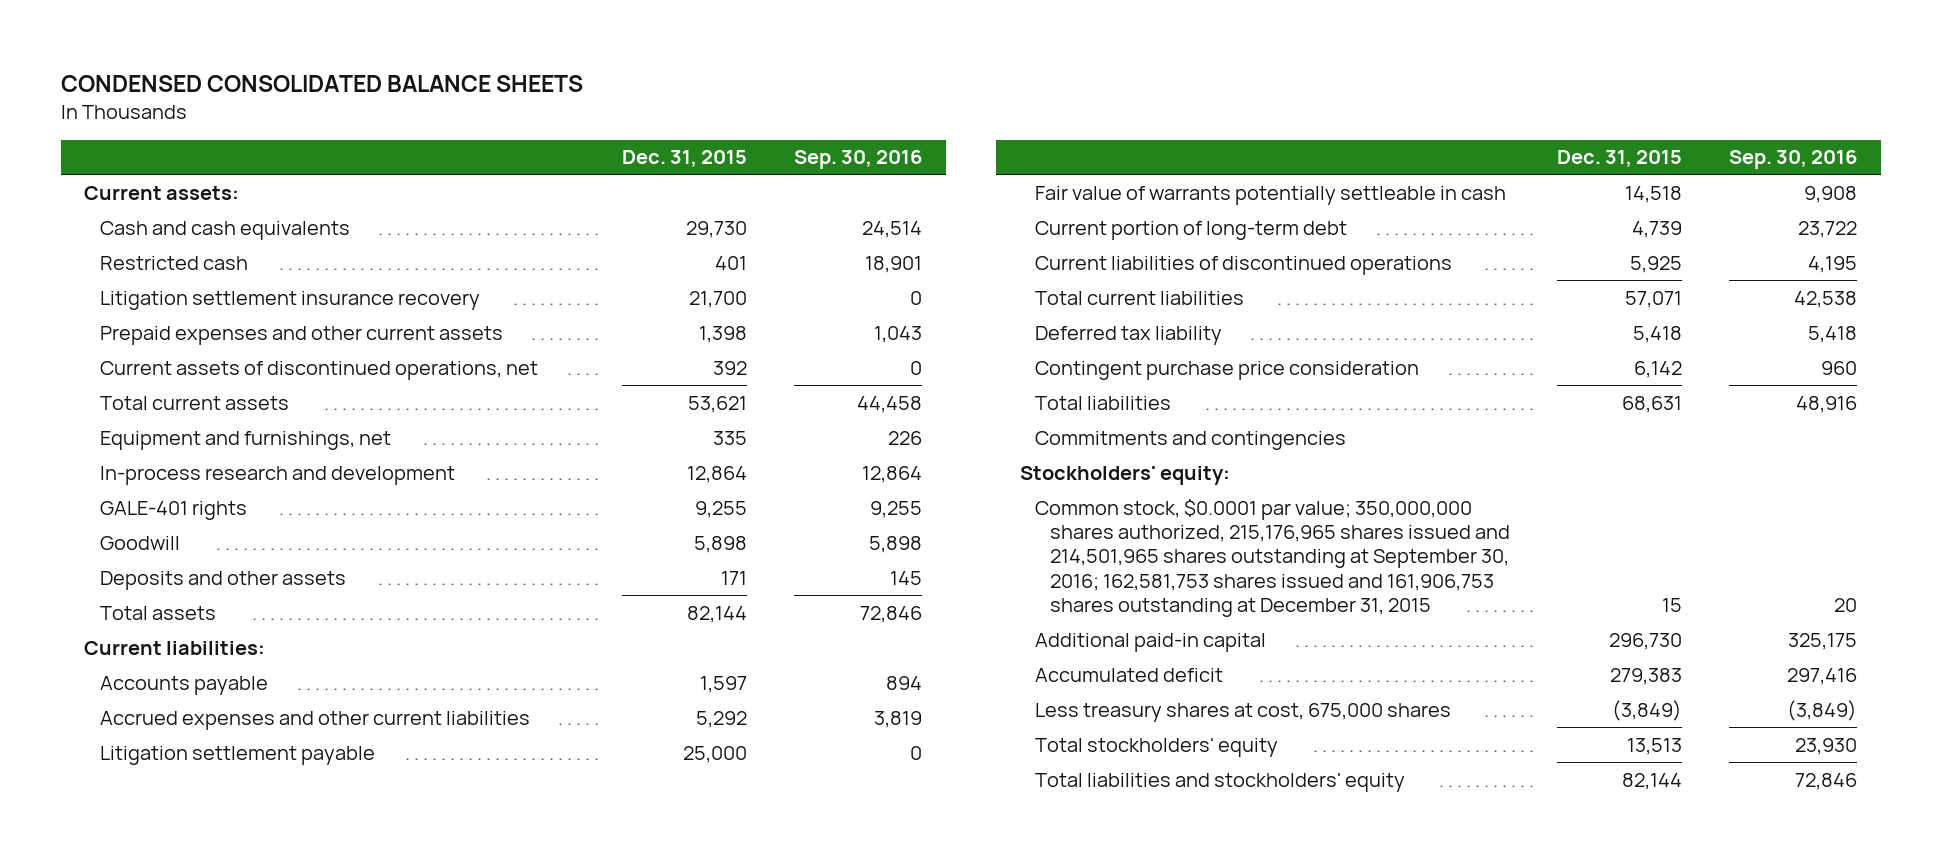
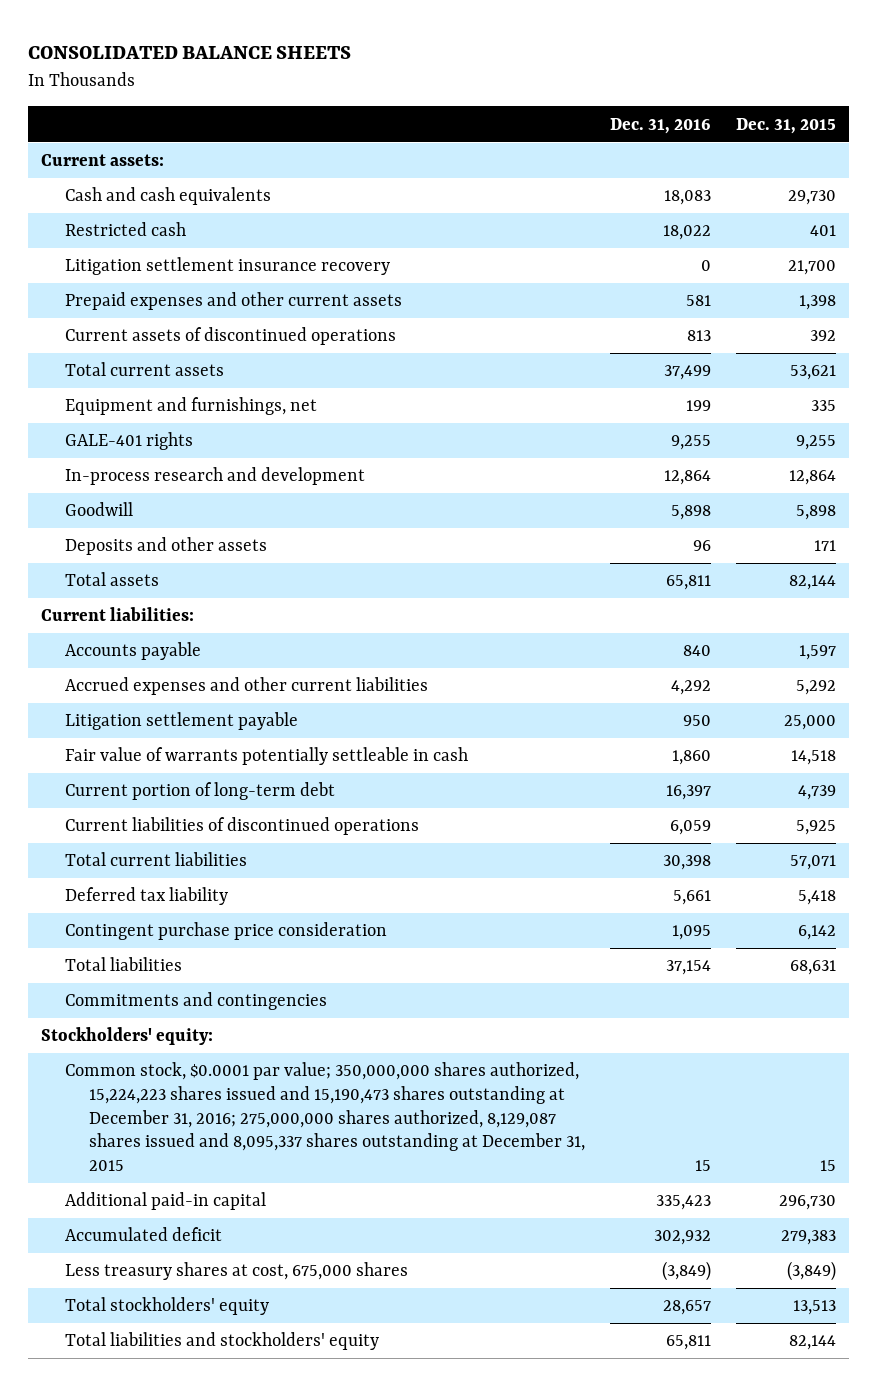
[60,75,583,93] CONDENSED CONSOLIDATED BALANCE SHEETS -> [28,46,352,60] CONSOLIDATED BALANCE SHEETS
[794,150,923,170] Sep. 30, 2016 -> none
none -> [610,117,712,134] Dec. 31, 2016
[99,360,538,380] Current assets of discontinued operations, net -> [64,327,396,346] Current assets of discontinued operations
[99,465,455,485] In-process research and development -> [64,467,365,486] In-process research and development
[1035,498,1511,617] Common stock, $0.0001 par value; 350,000,000 shares authorized, 215,176,965 shares issued and 214,501,965 shares outstanding at September 30, 2016; 162,581,753 shares issued and 161,906,753 shares outstanding at December 31, 2015 -> [64,1062,586,1171] Common stock, $0.0001 par value; 350,000,000 shares authorized, 15,224,223 shares issued and 15,190,473 shares outstanding at December 31, 2016; 275,000,000 shares authorized, 8,129,087 shares issued and 8,095,337 shares outstanding at December 31, 2015

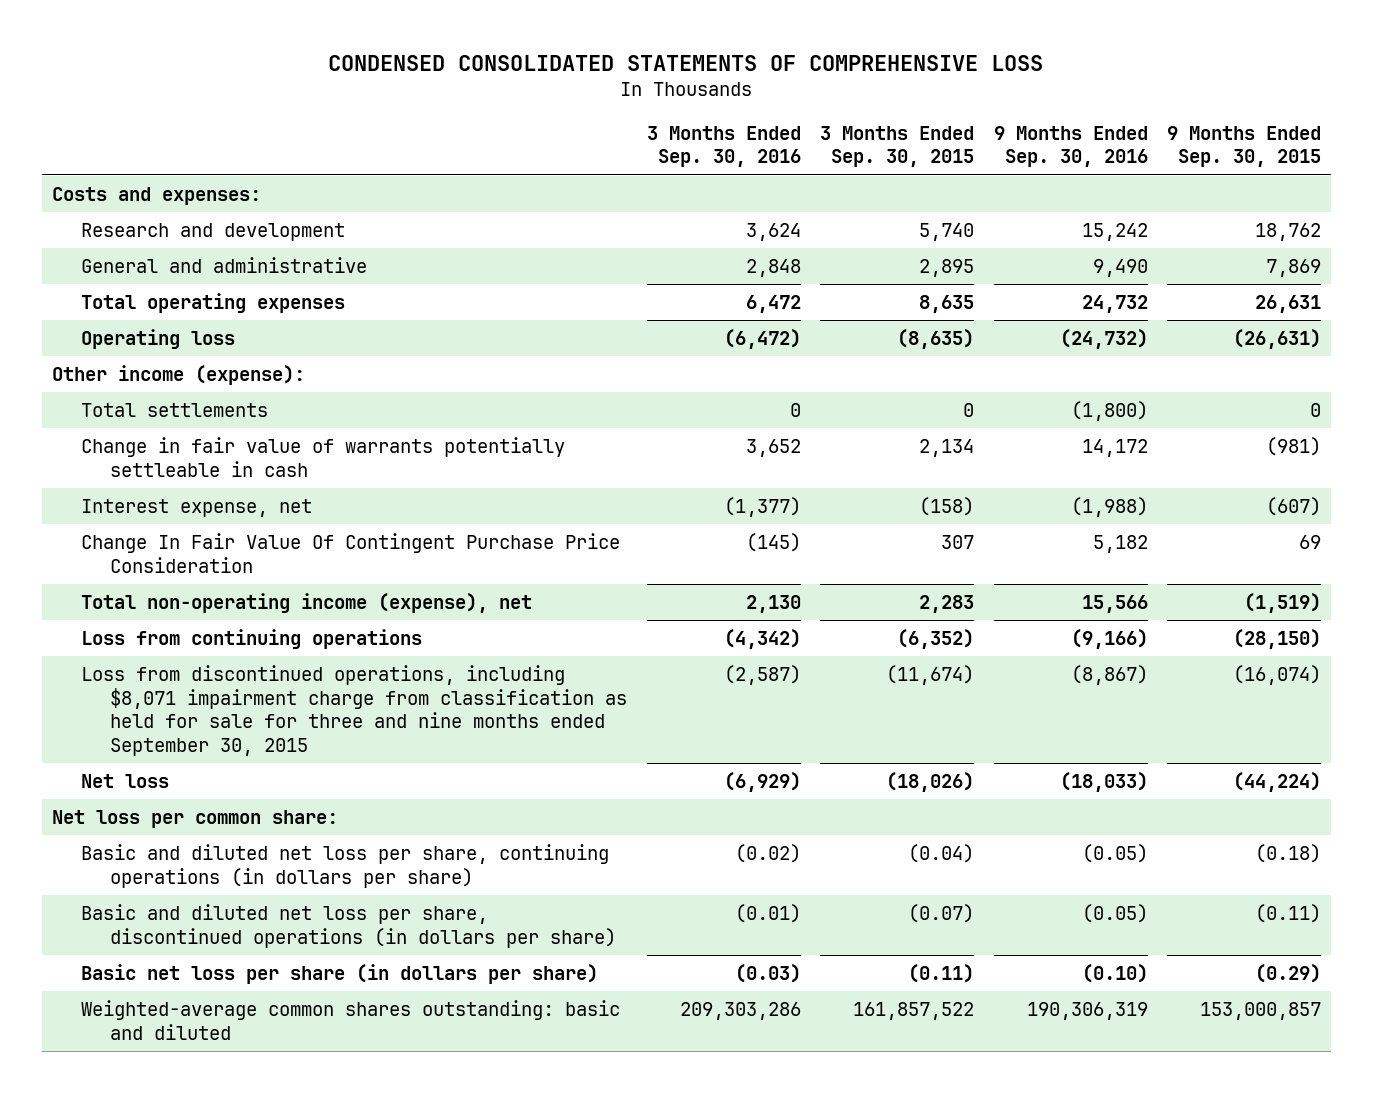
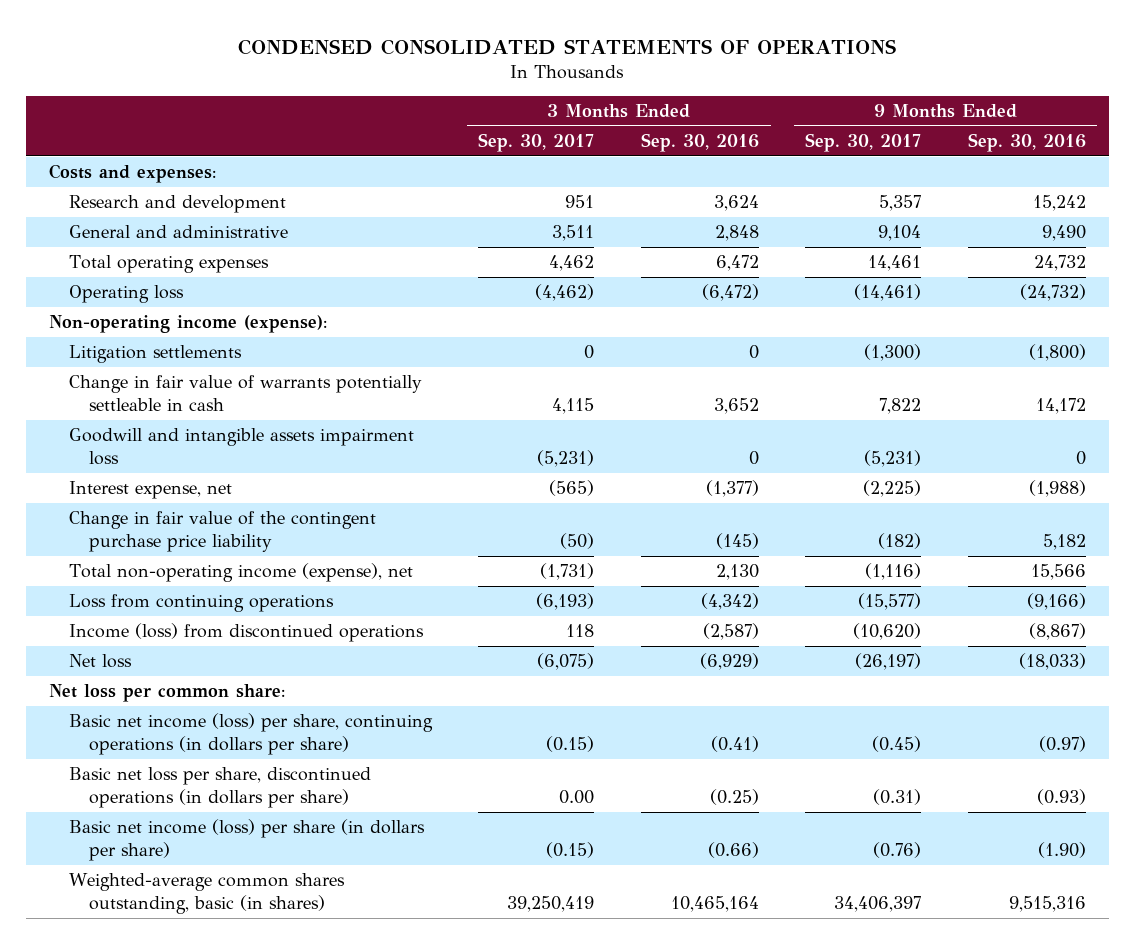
[328,54,1044,71] CONDENSED CONSOLIDATED STATEMENTS OF COMPREHENSIVE LOSS -> [238,38,897,55] CONDENSED CONSOLIDATED STATEMENTS OF OPERATIONS
[820,125,975,168] 3 Months Ended Sep. 30, 2015 -> none
[1167,125,1322,168] 9 Months Ended Sep. 30, 2015 -> none
none -> [478,133,595,153] Sep. 30, 2017
none -> [805,133,922,153] Sep. 30, 2017
[51,364,305,385] Other income (expense): -> [49,315,328,334] Non-operating income (expense):
[80,402,268,417] Total settlements -> [69,345,243,364] Litigation settlements
none -> [69,428,415,466] Goodwill and intangible assets impairment loss
[80,532,620,573] Change In Fair Value Of Contingent Purchase Price Consideration -> [69,511,377,553] Change in fair value of the contingent purchase price liability
[80,664,628,756] Loss from discontinued operations, including $8,071 impairment charge from classification as held for sale for three and nine months ended September 30, 2015 -> [69,623,425,643] Income (loss) from discontinued operations
[80,843,609,888] Basic and diluted net loss per share, continuing operations (in dollars per share) -> [69,713,434,756] Basic net income (loss) per share, continuing operations (in dollars per share)
[734,843,801,863] (0.02) -> [710,736,759,753] (0.41)
[1081,843,1148,863] (0.05) -> [1038,736,1086,753] (0.97)
[80,903,617,948] Basic and diluted net loss per share, discontinued operations (in dollars per share) -> [69,767,372,809] Basic net loss per share, discontinued operations (in dollars per share)
[734,903,801,923] (0.01) -> [709,789,759,806] (0.25)
[1081,903,1148,923] (0.05) -> [1036,789,1086,806] (0.93)
[80,963,598,984] Basic net loss per share (in dollars per share) -> [69,819,426,862] Basic net income (loss) per share (in dollars per share)
[734,963,801,983] (0.03) -> [707,842,759,859] (0.66)
[1081,963,1148,983] (0.10) -> [1037,842,1086,859] (1.90)
[80,999,620,1040] Weighted-average common shares outstanding: basic and diluted -> [69,873,346,915] Weighted-average common shares outstanding, basic (in shares)
[679,1001,801,1020] 209,303,286 -> [670,896,759,913] 10,465,164
[1026,1001,1148,1020] 190,306,319 -> [1008,896,1086,913] 9,515,316

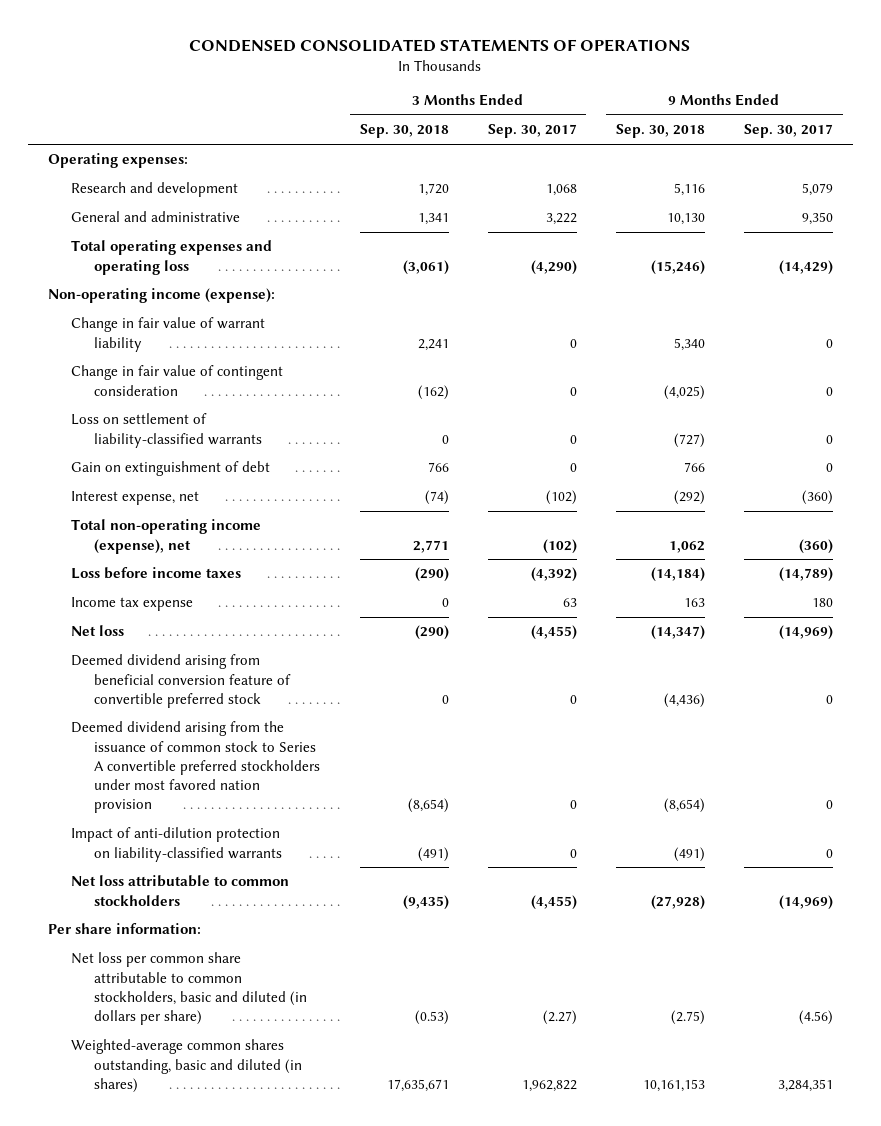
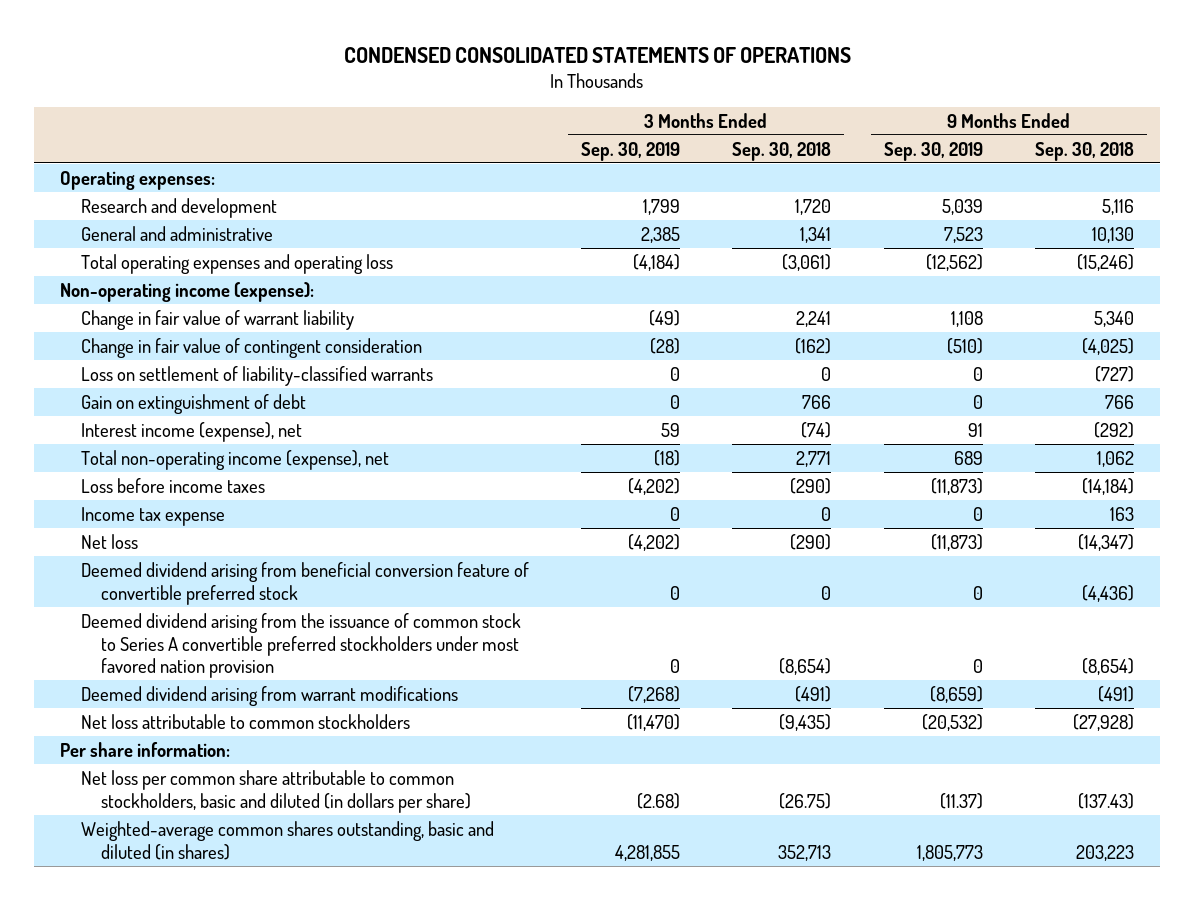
[487,124,577,139] Sep. 30, 2017 -> none
[743,124,833,139] Sep. 30, 2017 -> none
none -> [581,141,681,161] Sep. 30, 2019
none -> [883,141,983,161] Sep. 30, 2019
[70,491,199,506] Interest expense, net -> [80,421,302,442] Interest income (expense), net
[70,827,283,862] Impact of anti-dilution protection on liability-classified warrants -> [80,685,458,706] Deemed dividend arising from warrant modifications
[414,1009,449,1025] (0.53) -> [779,792,832,809] (26.75)
[670,1009,705,1025] (2.75) -> [1077,792,1134,809] (137.43)
[386,1078,449,1092] 17,635,671 -> [778,844,832,861] 352,713
[642,1078,705,1092] 10,161,153 -> [1075,844,1134,861] 203,223

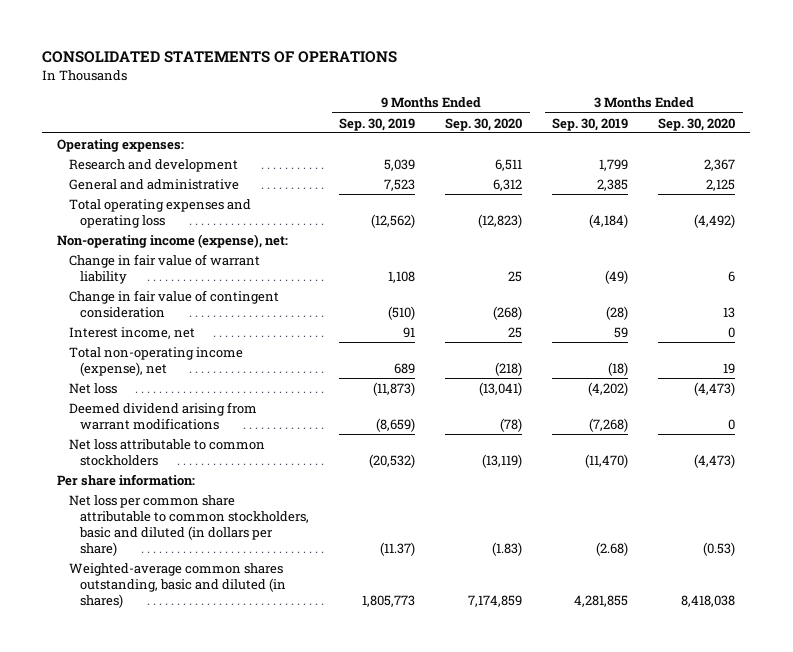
[344,47,852,64] CONDENSED CONSOLIDATED STATEMENTS OF OPERATIONS -> [42,51,398,64] CONSOLIDATED STATEMENTS OF OPERATIONS
[732,141,832,161] Sep. 30, 2018 -> none
[1034,141,1134,161] Sep. 30, 2018 -> none
none -> [445,117,523,131] Sep. 30, 2020
none -> [658,117,736,131] Sep. 30, 2020
[60,281,315,302] Non-operating income (expense): -> [57,233,289,248] Non-operating income (expense), net:
[80,365,433,386] Loss on settlement of liability-classified warrants -> none
[80,393,306,414] Gain on extinguishment of debt -> none
[80,421,302,442] Interest income (expense), net -> [68,326,195,339] Interest income, net
[80,477,265,493] Loss before income taxes -> none
[80,506,225,526] Income tax expense -> none
[80,561,529,605] Deemed dividend arising from beneficial conversion feature of convertible preferred stock -> none
[80,612,521,679] Deemed dividend arising from the issuance of common stock to Series A convertible preferred stockholders under most favored nation provision -> none

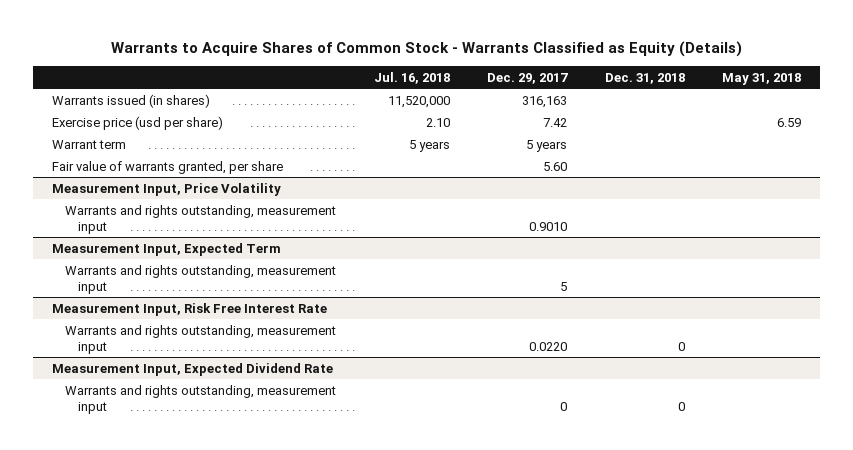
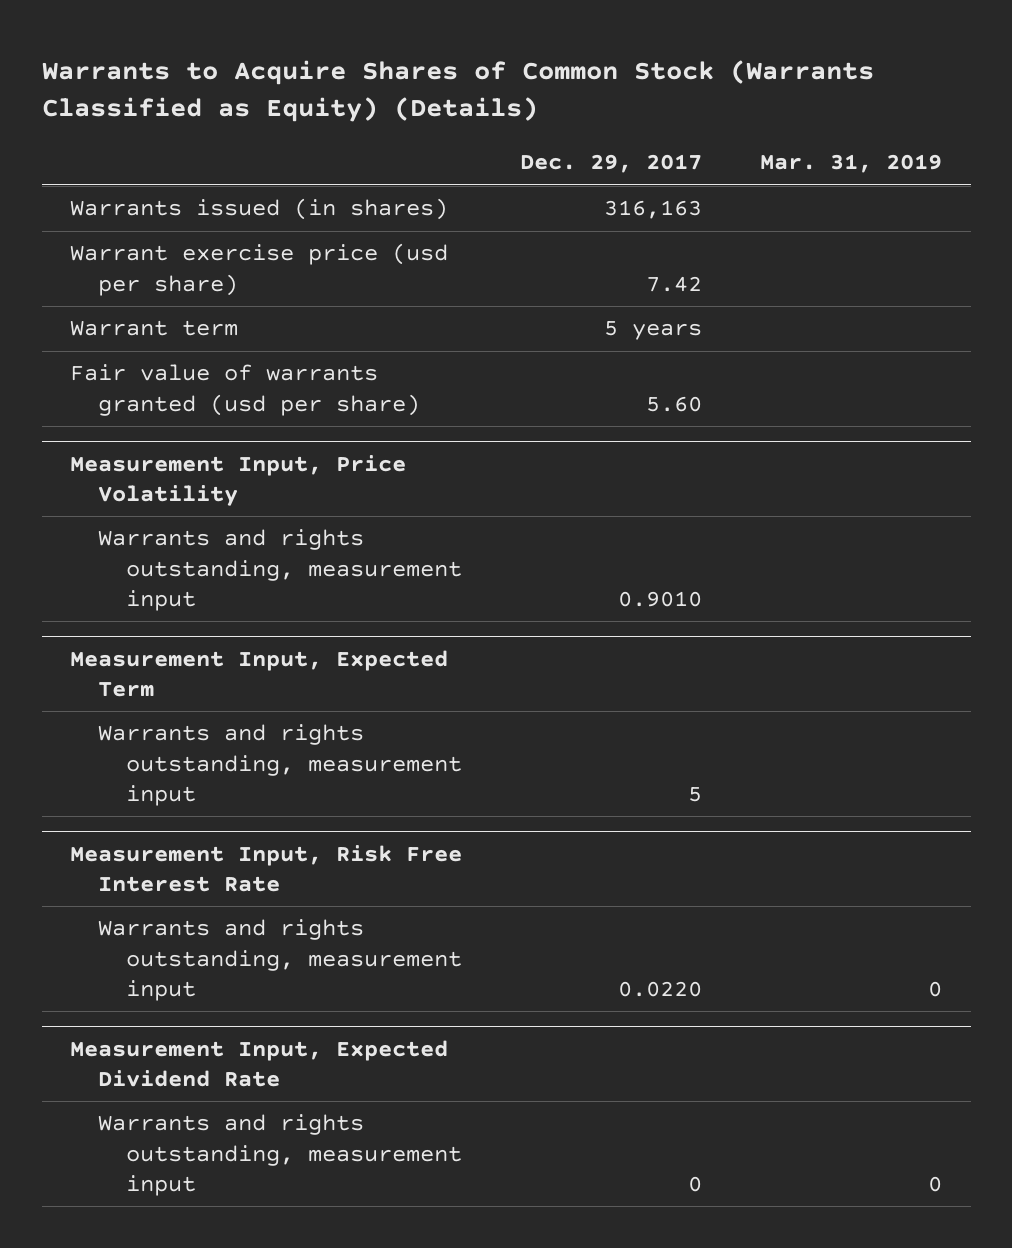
[110,41,742,58] Warrants to Acquire Shares of Common Stock - Warrants Classified as Equity (Details) -> [41,59,874,122] Warrants to Acquire Shares of Common Stock (Warrants Classified as Equity) (Details)
[373,71,450,84] Jul. 16, 2018 -> none
[604,72,685,84] Dec. 31, 2018 -> none
[722,72,802,85] May 31, 2018 -> none
none -> [759,154,942,174] Mar. 31, 2019
[51,115,223,130] Exercise price (usd per share) -> [70,243,449,296] Warrant exercise price (usd per share)
[51,160,283,174] Fair value of warrants granted, per share -> [70,364,421,416] Fair value of warrants granted (usd per share)

